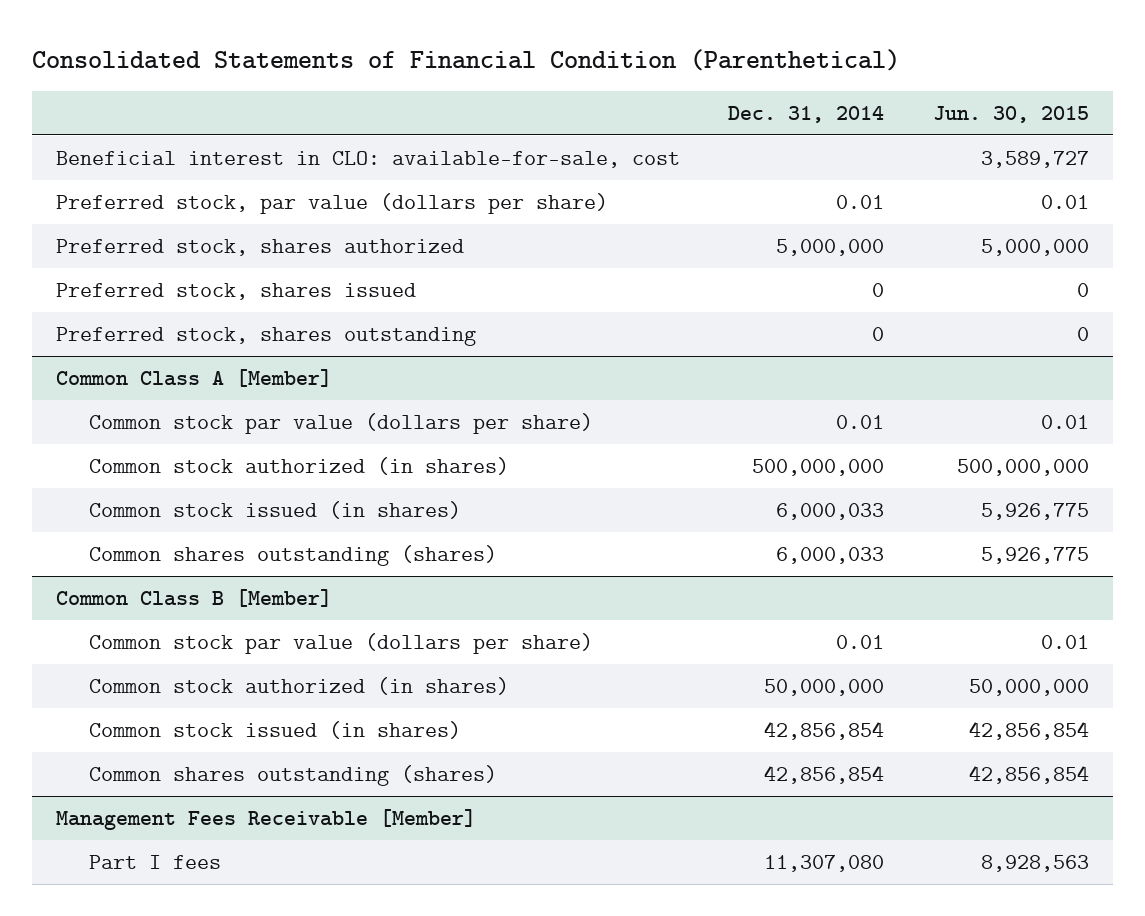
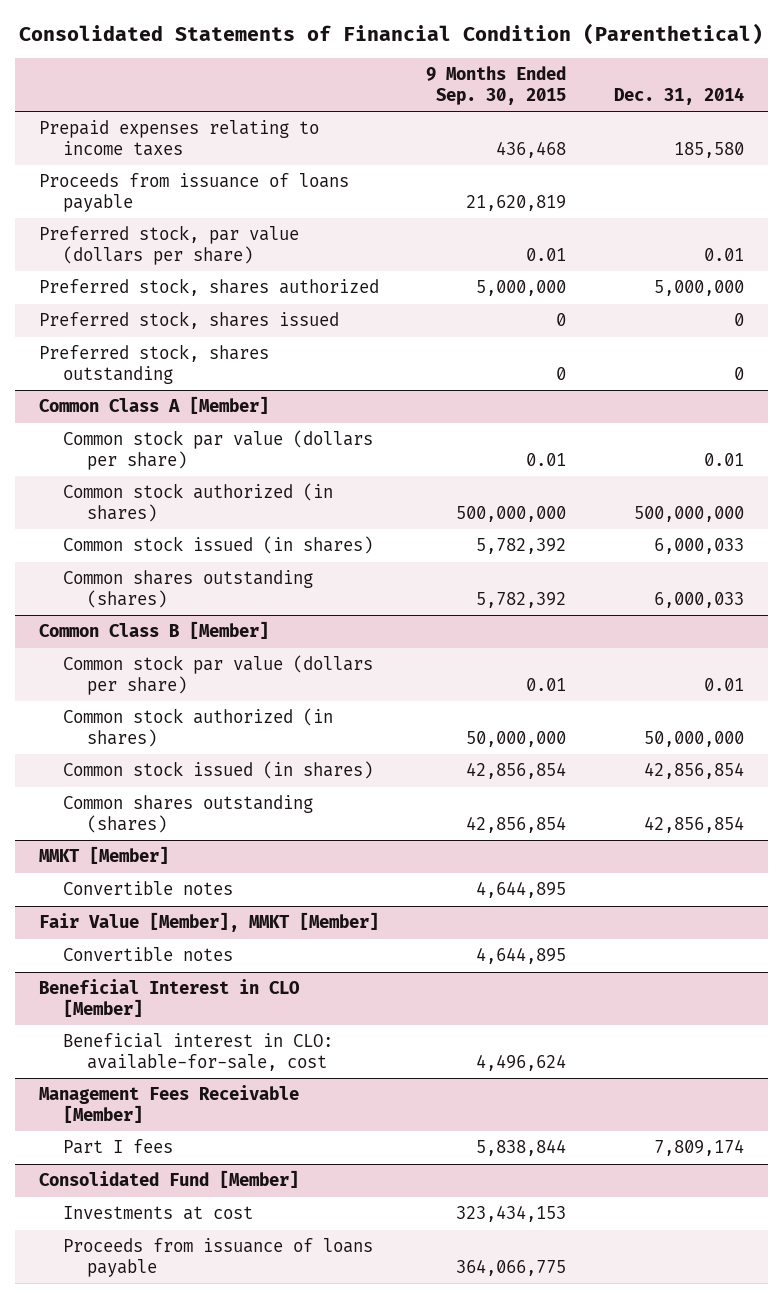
[932,106,1089,124] Jun. 30, 2015 -> none
none -> [426,66,567,105] 9 Months Ended Sep. 30, 2015
[56,150,681,168] Beneficial interest in CLO: available-for-sale, cost -> none
none -> [38,120,319,156] Prepaid expenses relating to income taxes
none -> [38,173,349,212] Proceeds from issuance of loans payable
none -> [38,846,169,865] MMKT [Member]
none -> [62,881,233,896] Convertible notes
none -> [38,912,379,933] Fair Value [Member], MMKT [Member]
none -> [62,947,233,962] Convertible notes
none -> [38,979,300,1017] Beneficial Interest in CLO [Member]
none -> [62,1033,333,1071] Beneficial interest in CLO: available-for-sale, cost
[764,854,885,872] 11,307,080 -> [654,1139,745,1157] 7,809,174
none -> [38,1170,299,1189] Consolidated Fund [Member]
none -> [62,1206,253,1221] Investments at cost
none -> [62,1238,373,1277] Proceeds from issuance of loans payable

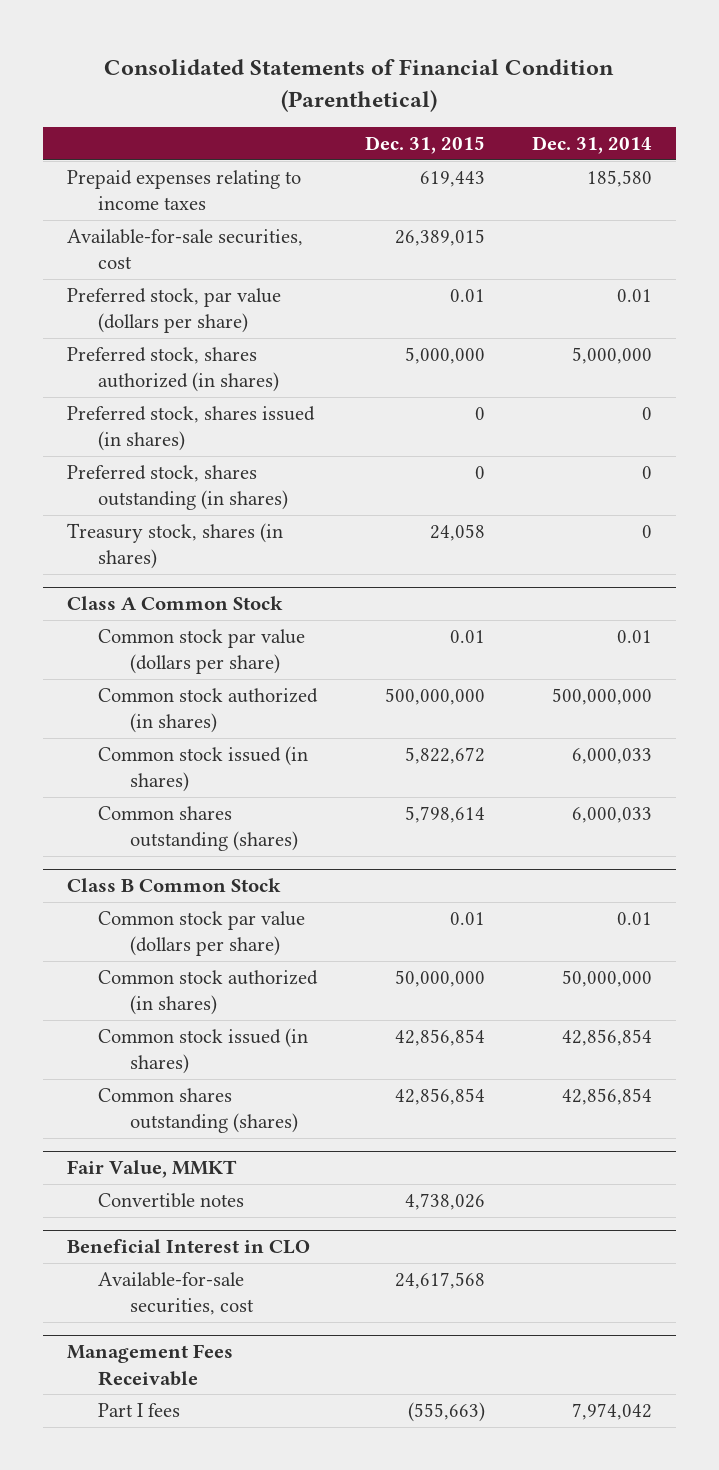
[426,66,567,105] 9 Months Ended Sep. 30, 2015 -> none
none -> [364,136,485,155] Dec. 31, 2015
[38,173,349,212] Proceeds from issuance of loans payable -> none
none -> [66,228,303,270] Available-for-sale securities, cost
[38,278,379,297] Preferred stock, shares authorized -> [66,346,280,393] Preferred stock, shares authorized (in shares)
[38,311,339,330] Preferred stock, shares issued -> [66,405,315,452] Preferred stock, shares issued (in shares)
[38,344,269,384] Preferred stock, shares outstanding -> [66,464,289,511] Preferred stock, shares outstanding (in shares)
none -> [66,522,283,570] Treasury stock, shares (in shares)
[38,396,269,415] Common Class A [Member] -> [66,596,283,611] Class A Common Stock
[38,621,269,640] Common Class B [Member] -> [66,878,281,893] Class B Common Stock
[38,846,169,865] MMKT [Member] -> none
[62,881,233,896] Convertible notes -> none
[38,912,379,933] Fair Value [Member], MMKT [Member] -> [66,1160,237,1179] Fair Value, MMKT
[38,1170,299,1189] Consolidated Fund [Member] -> none
[62,1206,253,1221] Investments at cost -> none
[62,1238,373,1277] Proceeds from issuance of loans payable -> none
[38,979,300,1017] Beneficial Interest in CLO [Member] -> [66,1239,310,1255] Beneficial Interest in CLO
[62,1033,333,1071] Beneficial interest in CLO: available-for-sale, cost -> [98,1271,254,1316] Available-for-sale securities, cost
[38,1085,299,1123] Management Fees Receivable [Member] -> [66,1344,233,1386] Management Fees Receivable
[654,1139,745,1157] 7,809,174 -> [571,1402,652,1420] 7,974,042

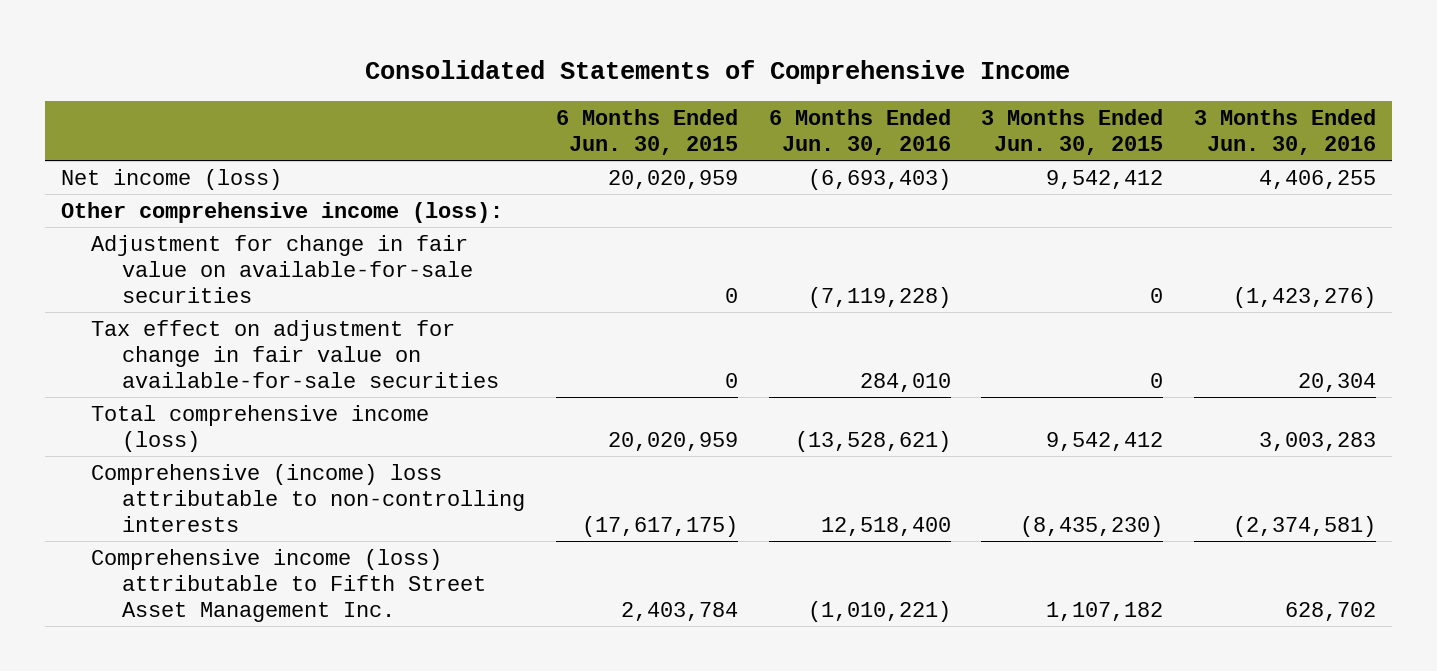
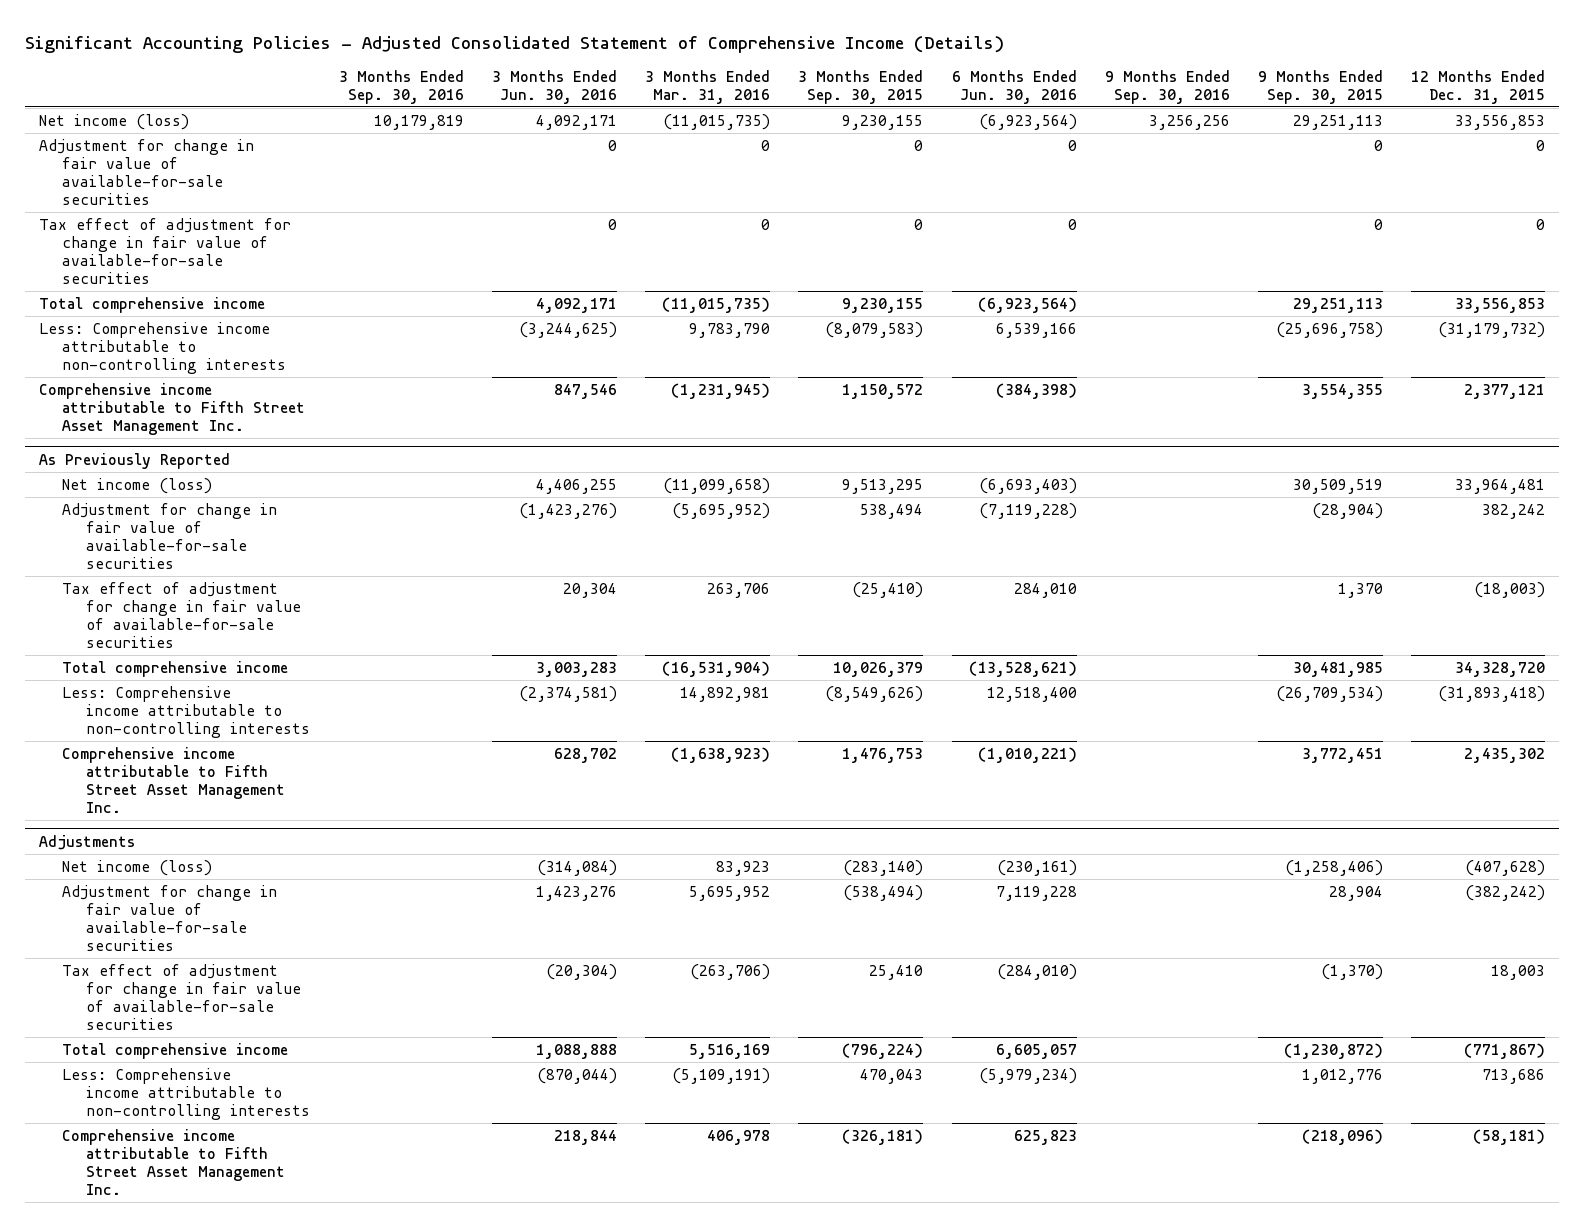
[365,60,1071,85] Consolidated Statements of Comprehensive Income -> [24,35,1004,53] Significant Accounting Policies - Adjusted Consolidated Statement of Comprehensive Income (Details)
[555,108,738,156] 6 Months Ended Jun. 30, 2015 -> none
[981,108,1164,156] 3 Months Ended Jun. 30, 2015 -> none
none -> [338,69,464,104] 3 Months Ended Sep. 30, 2016
none -> [645,69,771,104] 3 Months Ended Mar. 31, 2016
none -> [798,69,924,104] 3 Months Ended Sep. 30, 2015
none -> [1104,69,1230,104] 9 Months Ended Sep. 30, 2016
none -> [1257,69,1383,104] 9 Months Ended Sep. 30, 2015
none -> [1411,69,1546,104] 12 Months Ended Dec. 31, 2015
none -> [38,113,189,130] Net income (loss)
none -> [38,138,254,205] Adjustment for change in fair value of available-for-sale securities
none -> [38,217,291,284] Tax effect of adjustment for change in fair value of available-for-sale securities
none -> [38,296,265,313] Total comprehensive income
none -> [38,321,287,374] Less: Comprehensive income attributable to non-controlling interests
none -> [38,382,306,435] Comprehensive income attributable to Fifth Street Asset Management Inc.
none -> [38,452,230,469] As Previously Reported
[60,201,503,223] Other comprehensive income (loss): -> none
[91,234,473,303] Adjustment for change in fair value on available-for-sale securities -> [62,502,278,569] Adjustment for change in fair value of available-for-sale securities
[91,319,499,388] Tax effect on adjustment for change in fair value on available-for-sale securities -> [62,581,302,648] Tax effect of adjustment for change in fair value of available-for-sale securities
[91,404,430,452] Total comprehensive income (loss) -> [62,660,289,677] Total comprehensive income
[91,463,525,532] Comprehensive (income) loss attributable to non-controlling interests -> [62,685,311,738] Less: Comprehensive income attributable to non-controlling interests
[91,548,486,622] Comprehensive income (loss) attributable to Fifth Street Asset Management Inc. -> [62,746,286,813] Comprehensive income attributable to Fifth Street Asset Management Inc.
none -> [38,834,135,850] Adjustments
none -> [62,859,213,876] Net income (loss)
none -> [62,884,278,951] Adjustment for change in fair value of available-for-sale securities
none -> [62,963,302,1030] Tax effect of adjustment for change in fair value of available-for-sale securities
none -> [62,1042,289,1059] Total comprehensive income
none -> [62,1067,311,1120] Less: Comprehensive income attributable to non-controlling interests
none -> [62,1128,286,1195] Comprehensive income attributable to Fifth Street Asset Management Inc.

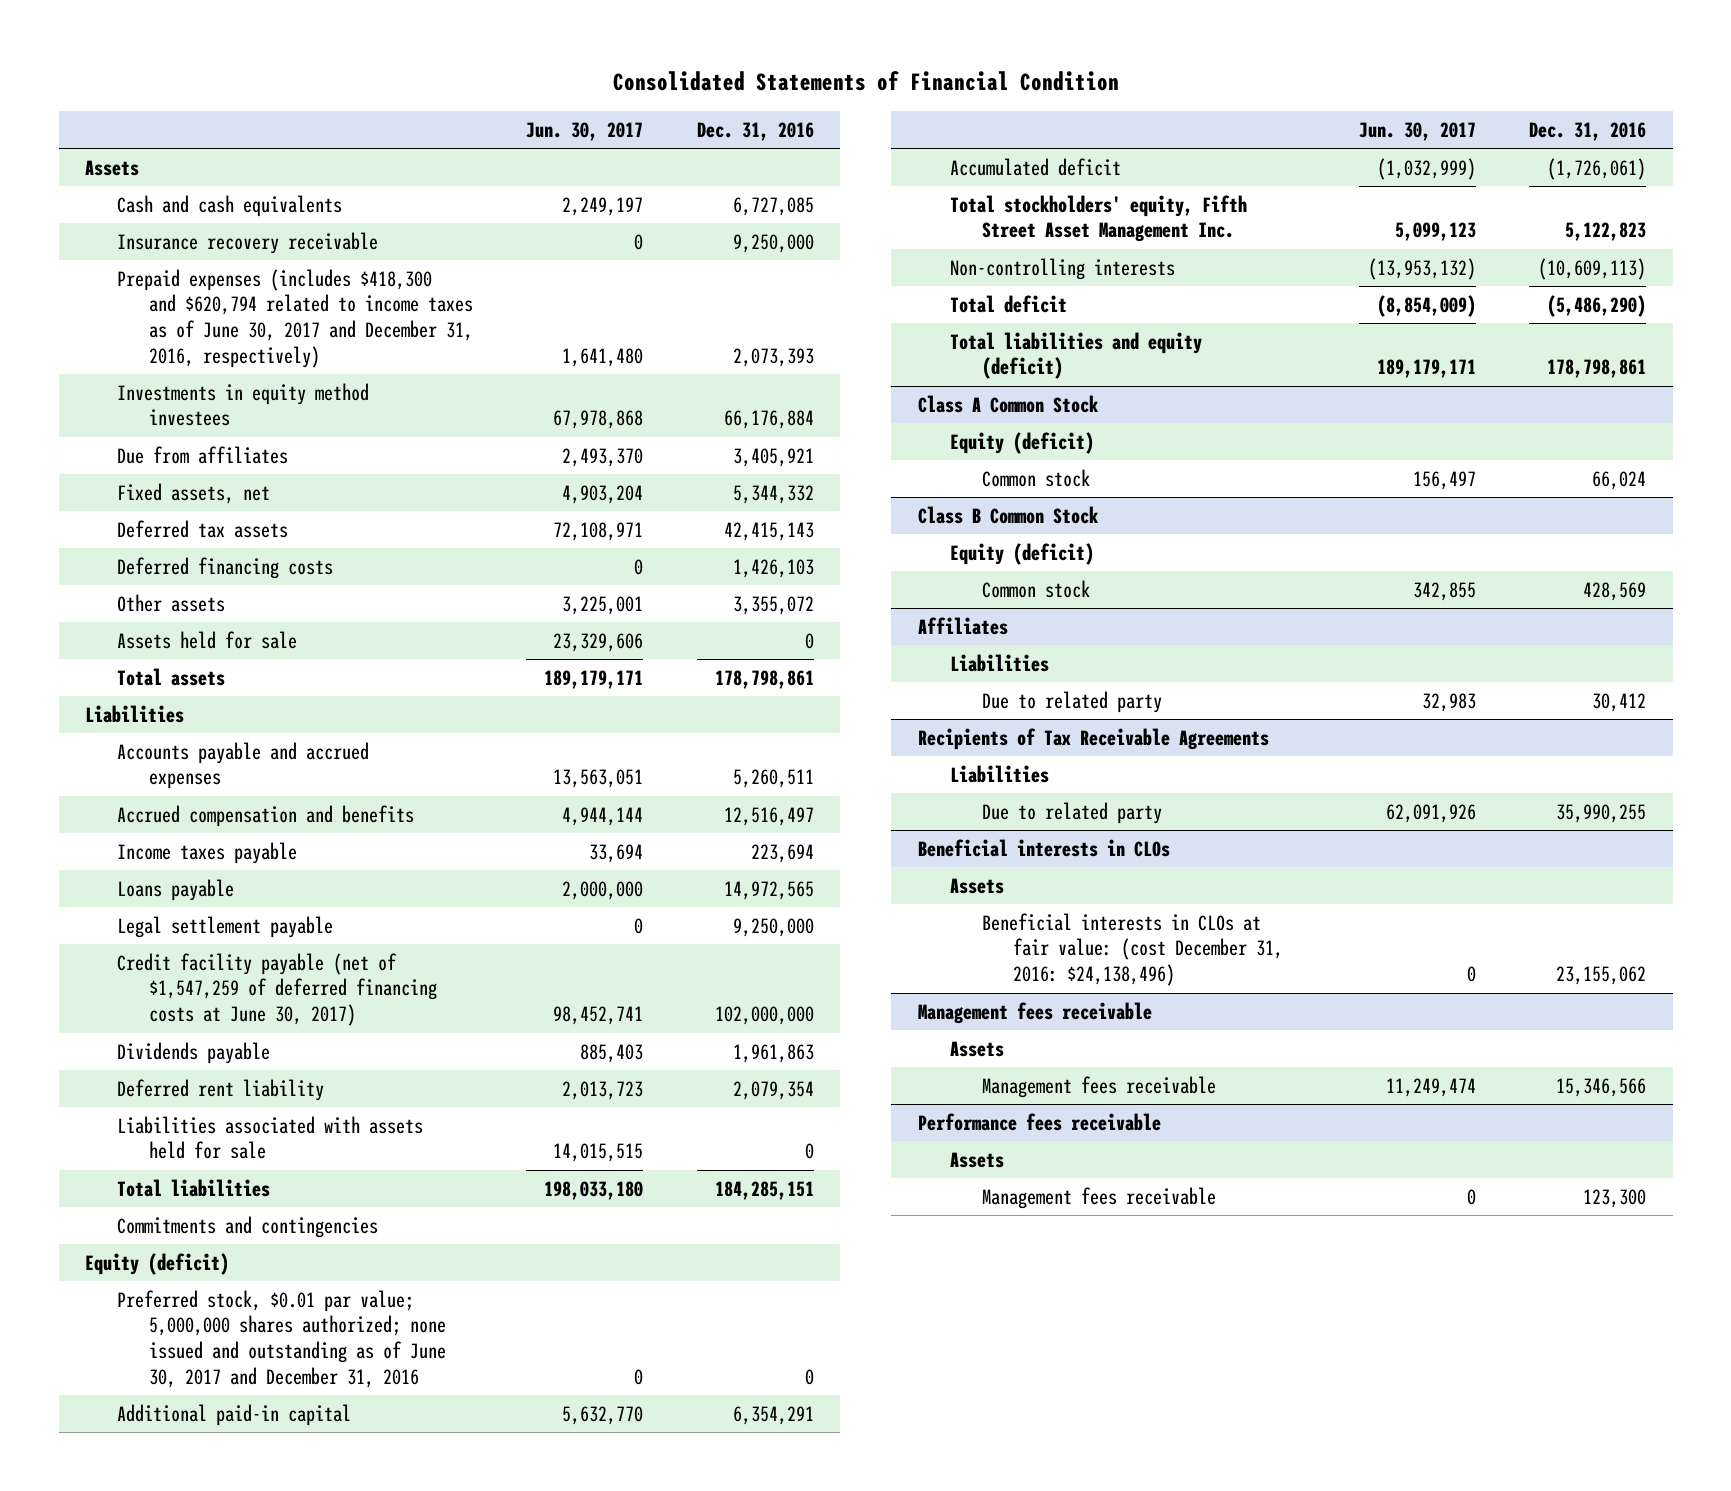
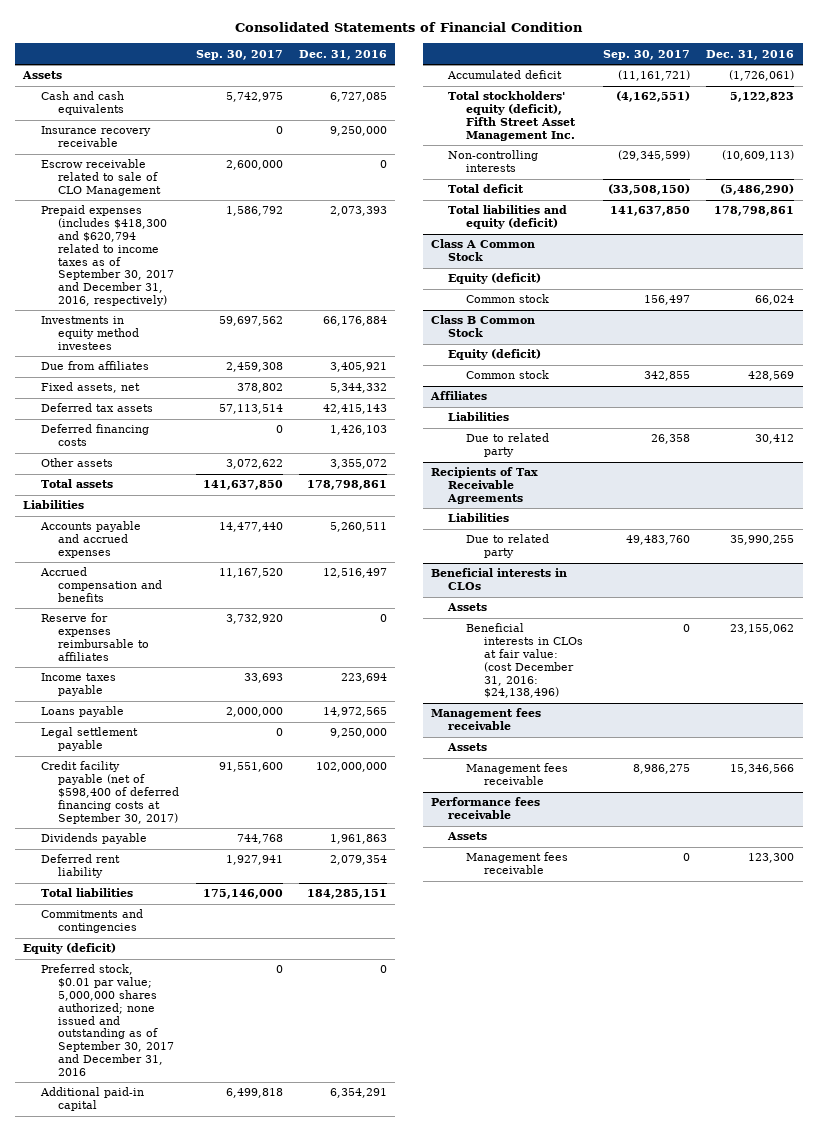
[526,121,644,141] Jun. 30, 2017 -> none
none -> [195,49,283,60] Sep. 30, 2017
none -> [40,159,162,197] Escrow receivable related to sale of CLO Management
[117,268,474,368] Prepaid expenses (includes $418,300 and $620,794 related to income taxes as of June 30, 2017 and December 31, 2016, respectively) -> [40,205,175,306] Prepaid expenses (includes $418,300 and $620,794 related to income taxes as of September 30, 2017 and December 31, 2016, respectively)
[117,630,298,649] Assets held for sale -> none
none -> [40,613,150,661] Reserve for expenses reimbursable to affiliates
[117,952,438,1026] Credit facility payable (net of $1,547,259 of deferred financing costs at June 30, 2017) -> [40,761,180,824] Credit facility payable (net of $598,400 of deferred financing costs at September 30, 2017)
[117,1115,424,1160] Liabilities associated with assets held for sale -> none
[117,1289,447,1388] Preferred stock, $0.01 par value; 5,000,000 shares authorized; none issued and outstanding as of June 30, 2017 and December 31, 2016 -> [40,964,175,1076] Preferred stock, $0.01 par value; 5,000,000 shares authorized; none issued and outstanding as of September 30, 2017 and December 31, 2016
[949,194,1247,243] Total stockholders' equity, Fifth Street Asset Management Inc. -> [448,91,577,141] Total stockholders' equity (deficit), Fifth Street Asset Management Inc.

